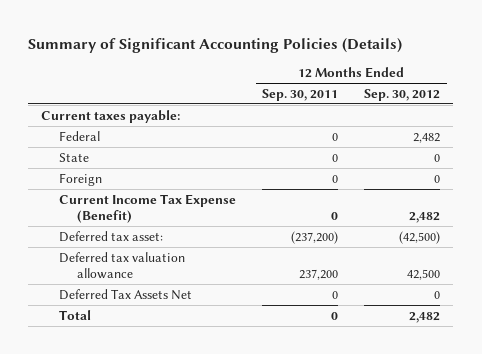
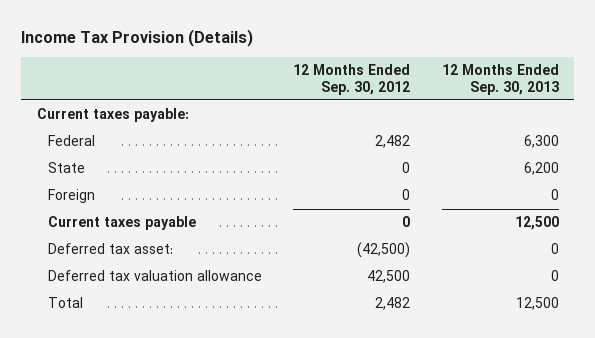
[28,38,403,54] Summary of Significant Accounting Policies (Details) -> [21,28,254,47] Income Tax Provision (Details)
[262,88,339,101] Sep. 30, 2011 -> none
none -> [441,64,559,95] 12 Months Ended Sep. 30, 2013
[59,193,237,223] Current Income Tax Expense (Benefit) -> [48,216,197,231] Current taxes payable
[409,211,441,223] 2,482 -> [402,216,411,228] 0
[59,288,193,300] Deferred Tax Assets Net -> none

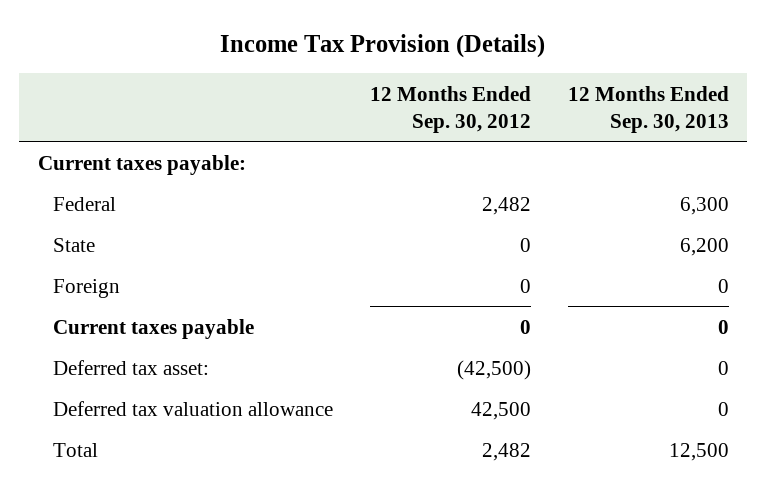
[514,216,559,231] 12,500 -> [717,319,729,334] 0

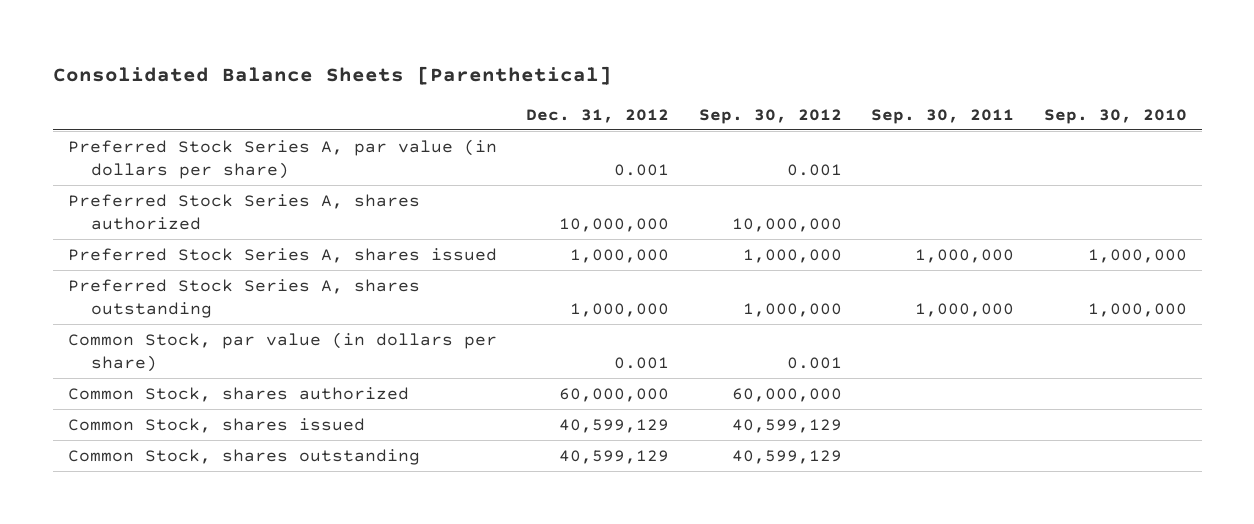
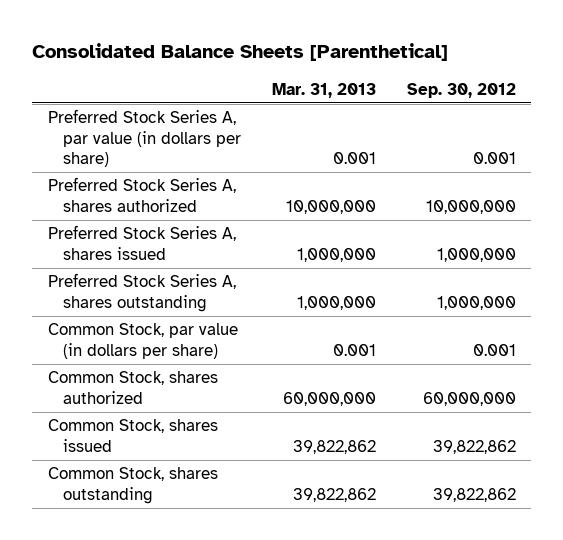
[526,108,670,123] Dec. 31, 2012 -> none
[871,108,1015,124] Sep. 30, 2011 -> none
[1043,108,1187,124] Sep. 30, 2010 -> none
none -> [271,82,376,98] Mar. 31, 2013
[731,418,842,433] 40,599,129 -> [432,439,516,454] 39,822,862
[731,449,842,464] 40,599,129 -> [432,487,516,502] 39,822,862

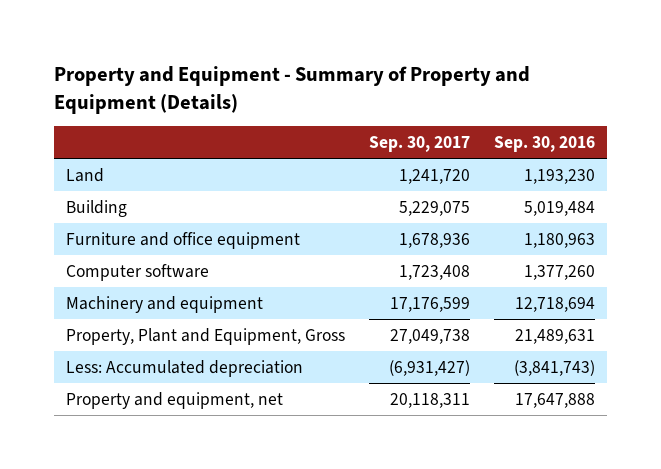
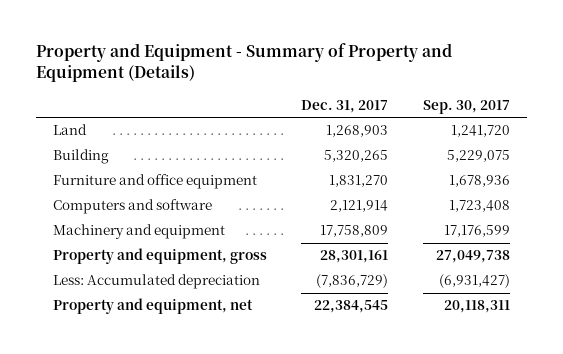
[494,136,596,153] Sep. 30, 2016 -> none
none -> [301,99,389,113] Dec. 31, 2017
[65,263,209,281] Computer software -> [53,199,213,215] Computers and software
[65,327,345,345] Property, Plant and Equipment, Gross -> [53,248,268,265] Property and equipment, gross

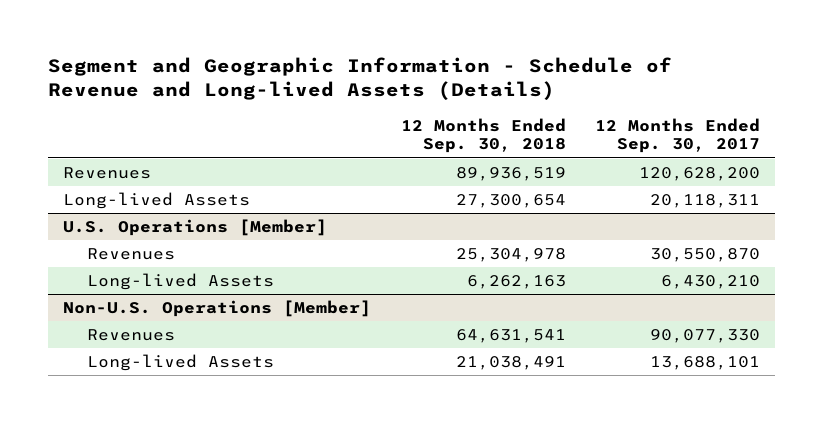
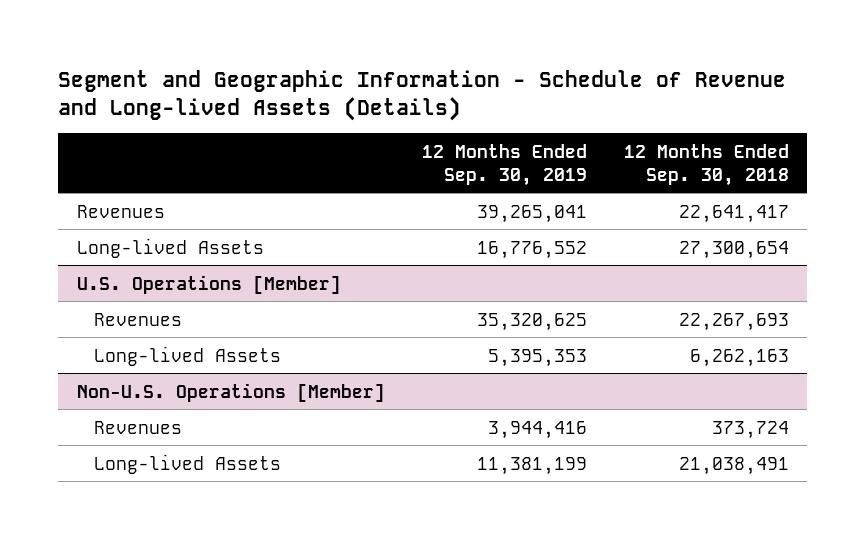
[595,117,761,154] 12 Months Ended Sep. 30, 2017 -> none
none -> [421,143,587,186] 12 Months Ended Sep. 30, 2019
[455,167,566,182] 89,936,519 -> [678,204,789,223] 22,641,417
[455,248,566,263] 25,304,978 -> [678,312,789,331] 22,267,693
[455,329,566,344] 64,631,541 -> [711,420,789,439] 373,724

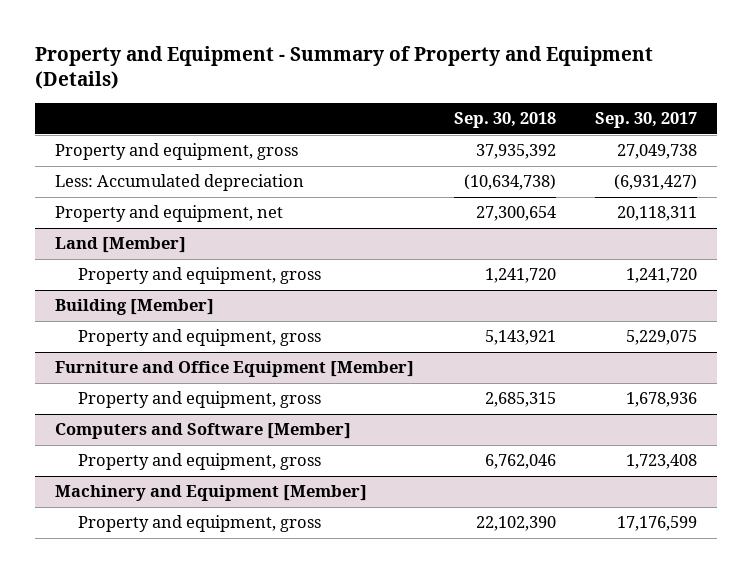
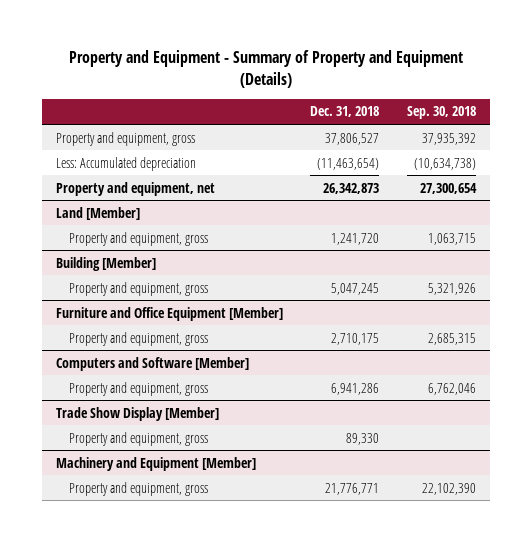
[595,112,698,129] Sep. 30, 2017 -> none
none -> [310,106,380,118] Dec. 31, 2018
[484,268,556,284] 1,241,720 -> [427,232,476,245] 1,063,715
[484,330,556,346] 5,143,921 -> [427,282,476,295] 5,321,926
none -> [55,406,219,421] Trade Show Display [Member]
none -> [68,431,208,446] Property and equipment, gross

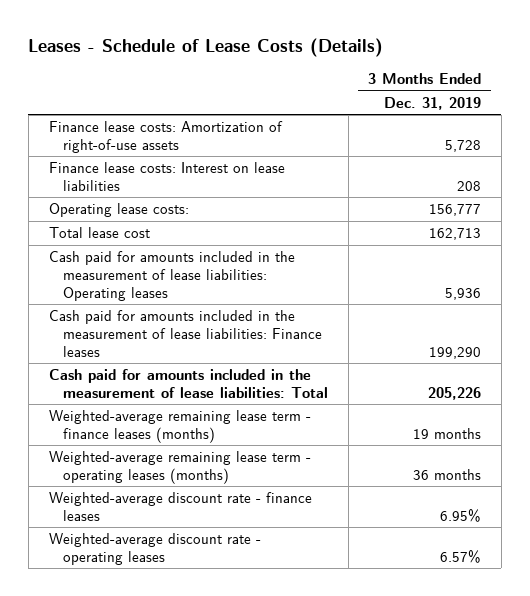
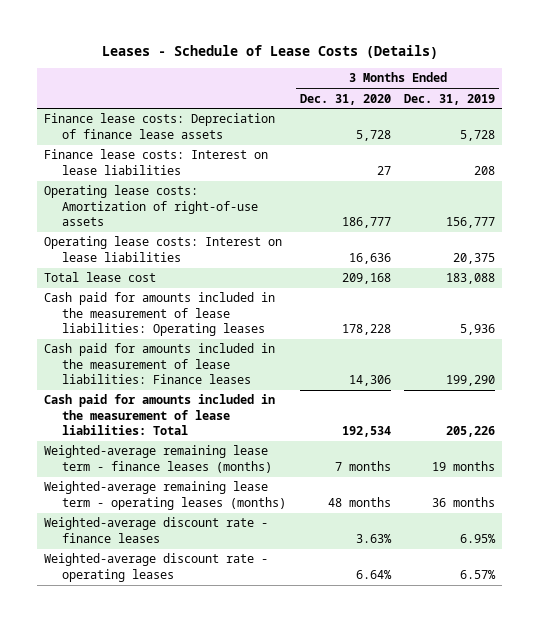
none -> [299,93,391,105] Dec. 31, 2020
[48,121,283,153] Finance lease costs: Amortization of right-of-use assets -> [44,113,276,139] Finance lease costs: Depreciation of finance lease assets
[48,203,189,218] Operating lease costs: -> [44,185,259,227] Operating lease costs: Amortization of right-of-use assets
none -> [44,236,283,262] Operating lease costs: Interest on lease liabilities
[429,228,482,241] 162,713 -> [446,273,496,285] 183,088

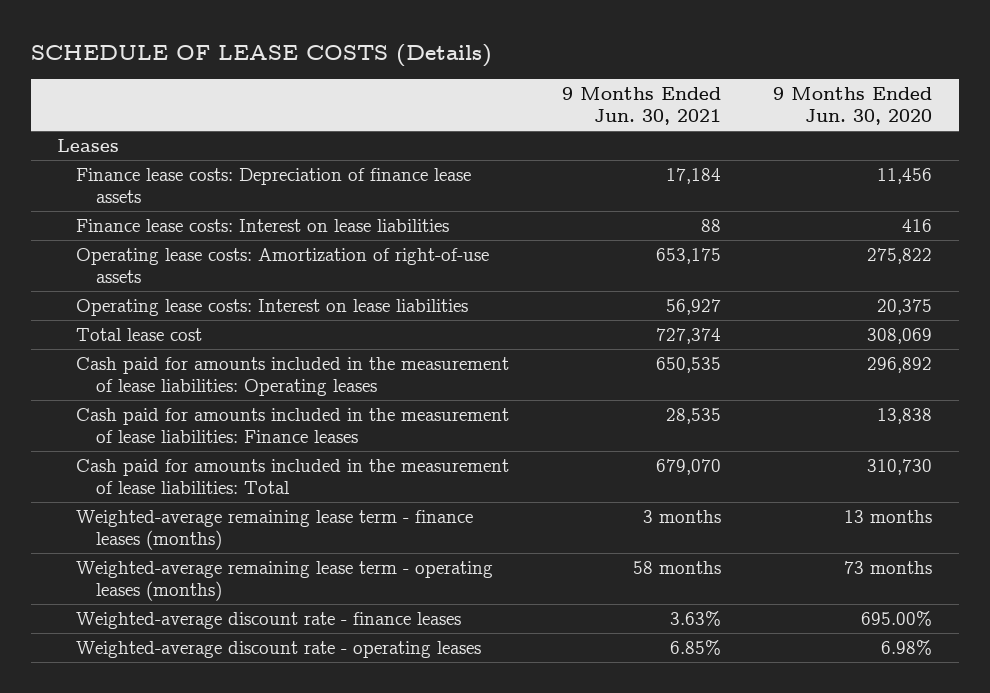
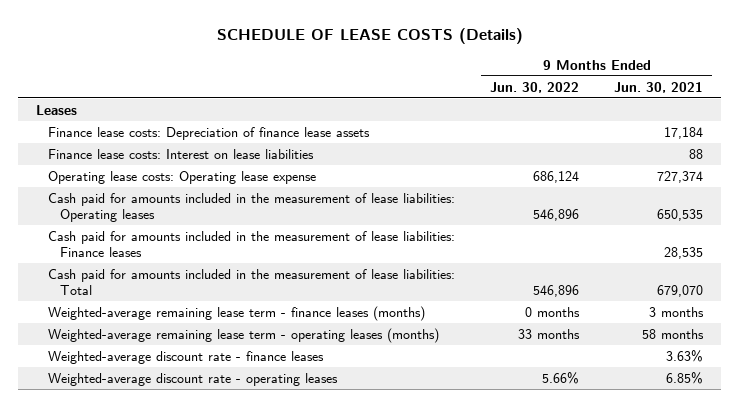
[773,87,933,126] 9 Months Ended Jun. 30, 2020 -> none
none -> [490,81,580,93] Jun. 30, 2022
[76,248,490,284] Operating lease costs: Amortization of right-of-use assets -> none
[76,328,203,342] Total lease cost -> none
[76,299,469,317] Operating lease costs: Interest on lease liabilities -> [47,170,316,184] Operating lease costs: Operating lease expense
[665,299,721,316] 56,927 -> [657,170,704,183] 727,374

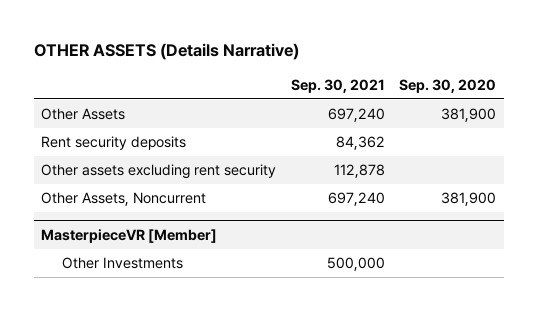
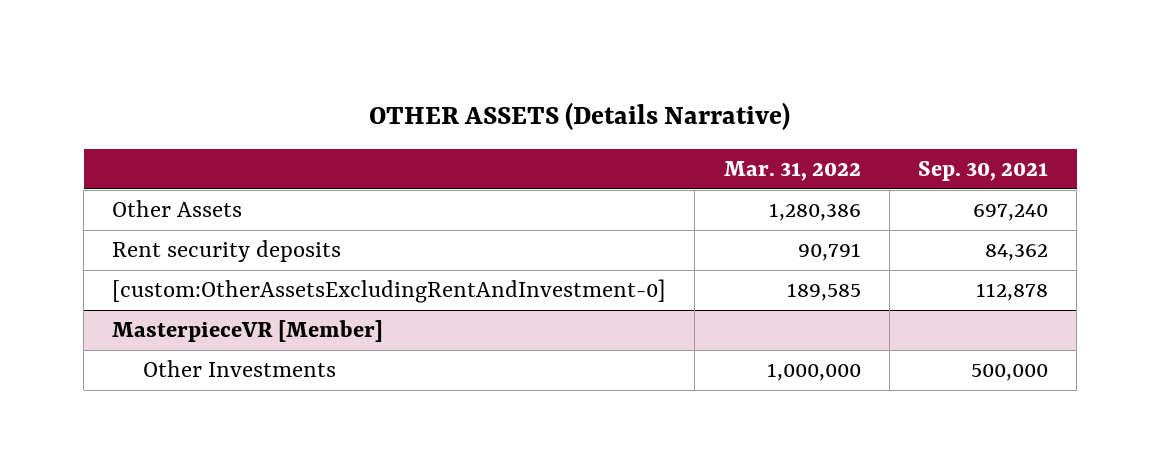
[399,78,497,93] Sep. 30, 2020 -> none
none -> [723,161,861,182] Mar. 31, 2022
[40,192,206,207] Other Assets, Noncurrent -> none
[40,164,276,180] Other assets excluding rent security -> [112,279,667,304] [custom:OtherAssetsExcludingRentAndInvestment-0]

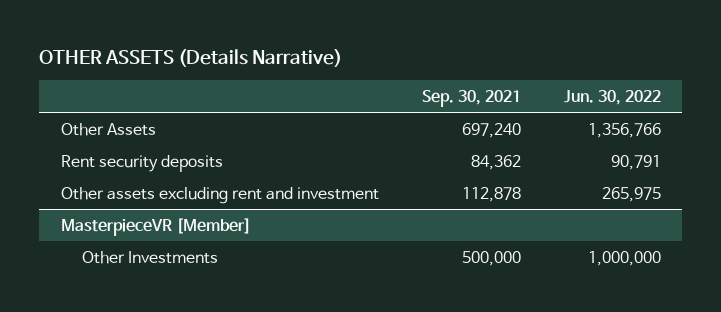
[723,161,861,182] Mar. 31, 2022 -> none
none -> [563,89,661,105] Jun. 30, 2022
[112,279,667,304] [custom:OtherAssetsExcludingRentAndInvestment-0] -> [60,186,379,204] Other assets excluding rent and investment

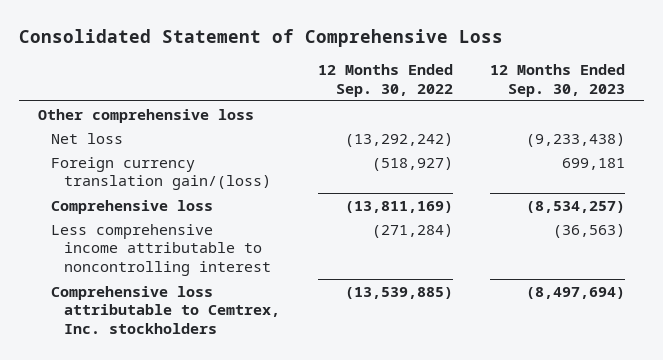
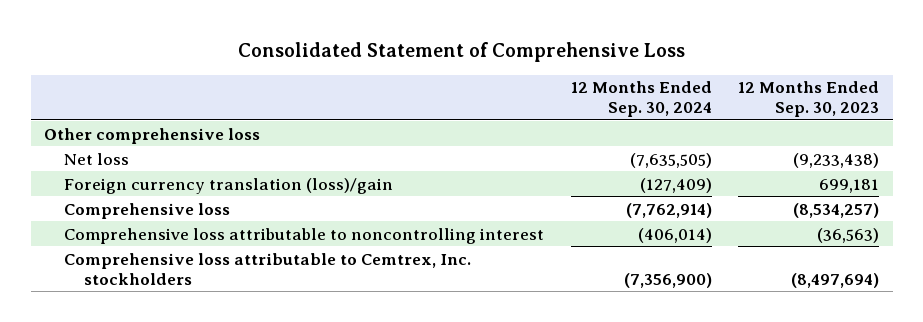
[317,64,453,98] 12 Months Ended Sep. 30, 2022 -> none
none -> [570,81,712,118] 12 Months Ended Sep. 30, 2024
[51,156,272,191] Foreign currency translation gain/(loss) -> [64,177,394,194] Foreign currency translation (loss)/gain
[51,223,272,276] Less comprehensive income attributable to noncontrolling interest -> [64,227,545,244] Comprehensive loss attributable to noncontrolling interest

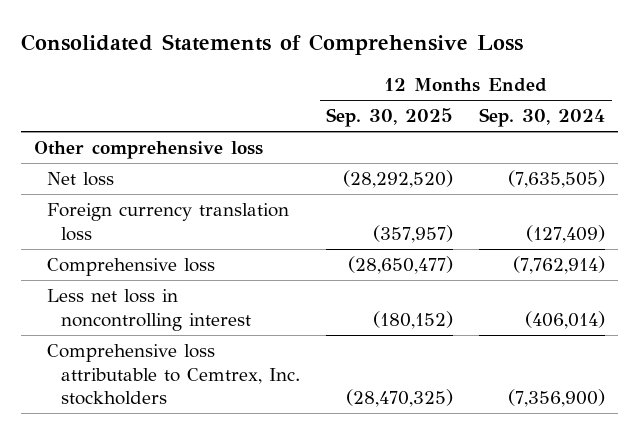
[237,42,685,63] Consolidated Statement of Comprehensive Loss -> [20,34,523,56] Consolidated Statements of Comprehensive Loss
[738,81,880,118] 12 Months Ended Sep. 30, 2023 -> none
none -> [326,108,454,128] Sep. 30, 2025
[64,177,394,194] Foreign currency translation (loss)/gain -> [47,203,290,241] Foreign currency translation loss
[64,227,545,244] Comprehensive loss attributable to noncontrolling interest -> [47,289,252,331] Less net loss in noncontrolling interest

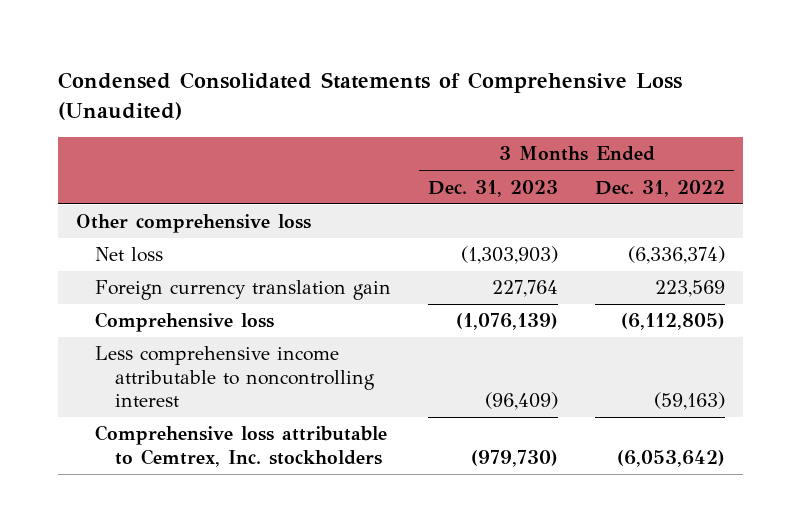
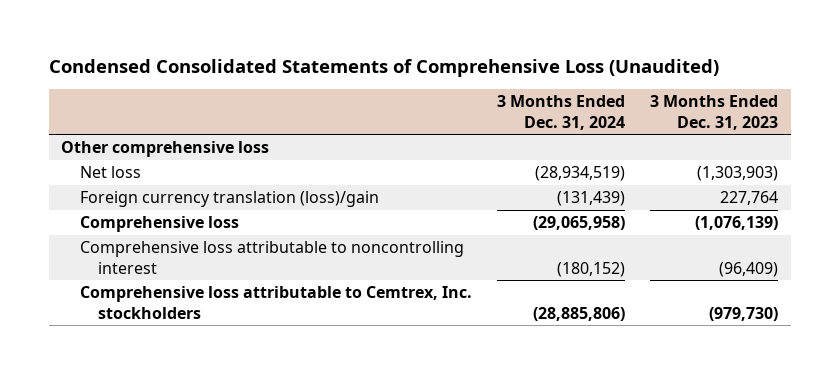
[594,179,725,197] Dec. 31, 2022 -> none
none -> [496,95,625,130] 3 Months Ended Dec. 31, 2024
[95,280,392,301] Foreign currency translation gain -> [79,191,379,208] Foreign currency translation (loss)/gain
[95,346,375,407] Less comprehensive income attributable to noncontrolling interest -> [79,241,464,274] Comprehensive loss attributable to noncontrolling interest

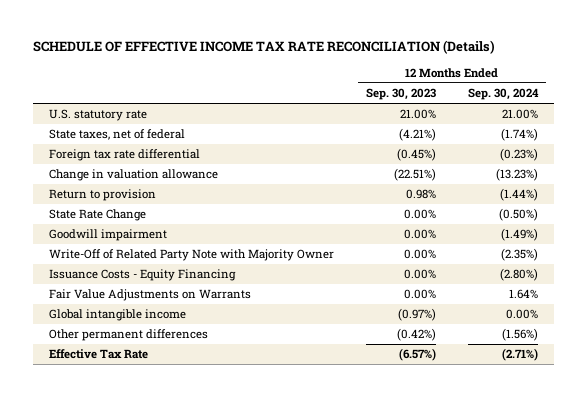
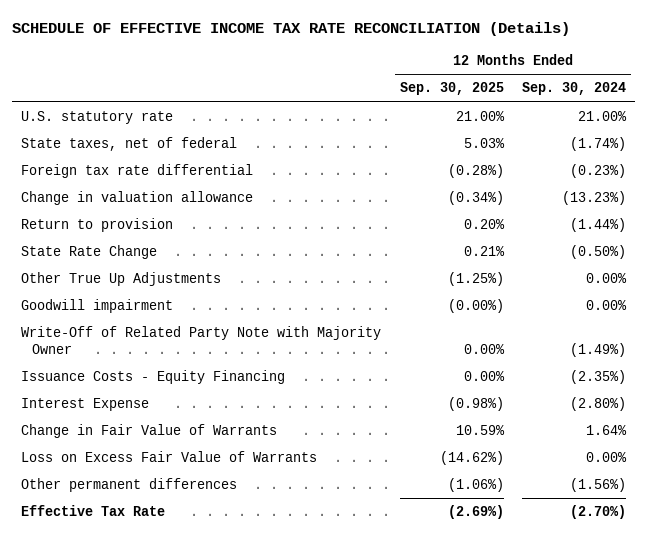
[366,88,437,101] Sep. 30, 2023 -> none
none -> [399,82,504,96] Sep. 30, 2025
[49,309,187,322] Global intangible income -> none
none -> [21,272,222,287] Other True Up Adjustments
[501,228,539,242] (1.49%) -> [586,300,628,311] 0.00%
[501,248,539,262] (2.35%) -> [570,342,627,357] (1.49%)
[500,268,539,282] (2.80%) -> [570,370,627,385] (2.35%)
none -> [21,398,150,412] Interest Expense
[49,289,252,302] Fair Value Adjustments on Warrants -> [21,424,278,439] Change in Fair Value of Warrants
none -> [21,451,318,463] Loss on Excess Fair Value of Warrants
[502,348,539,362] (2.71%) -> [570,505,627,520] (2.70%)

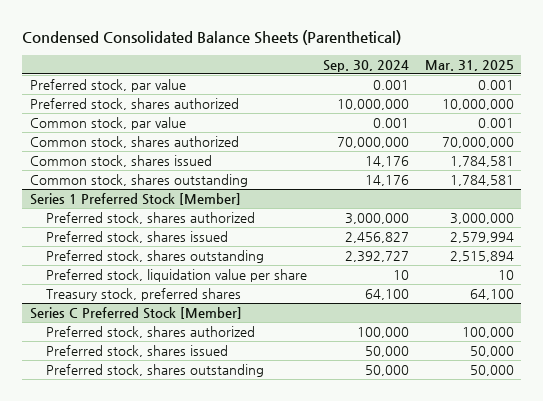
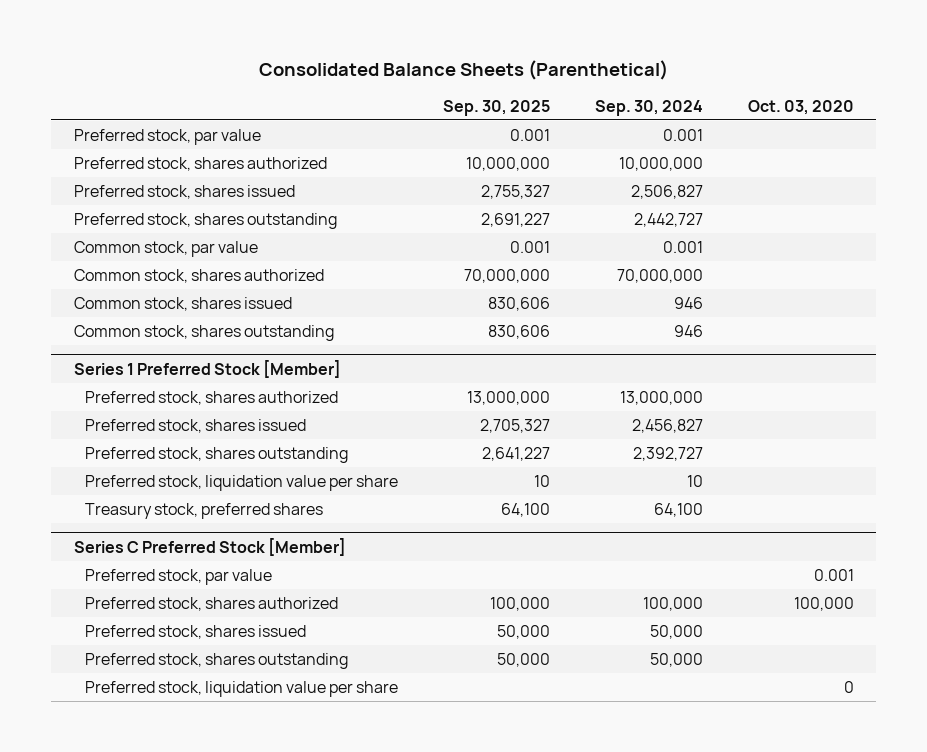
[22,29,402,45] Condensed Consolidated Balance Sheets (Parenthetical) -> [258,59,668,80] Consolidated Balance Sheets (Parenthetical)
[424,59,514,71] Mar. 31, 2025 -> none
none -> [442,99,550,116] Sep. 30, 2025
none -> [747,99,854,115] Oct. 03, 2020
none -> [73,184,295,199] Preferred stock, shares issued
none -> [73,212,337,229] Preferred stock, shares outstanding
[364,156,409,168] 14,176 -> [673,296,703,309] 946
[364,175,409,187] 14,176 -> [673,324,703,337] 946
[344,213,409,225] 3,000,000 -> [619,390,703,405] 13,000,000
none -> [84,568,272,585] Preferred stock, par value
none -> [84,680,398,697] Preferred stock, liquidation value per share

